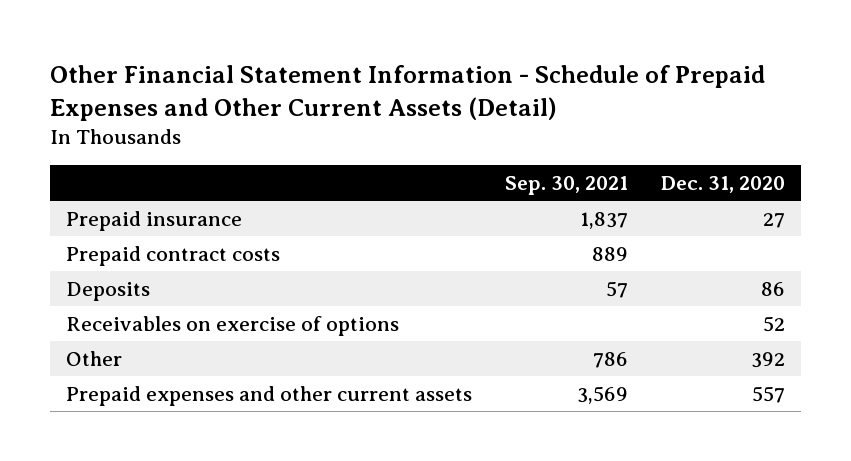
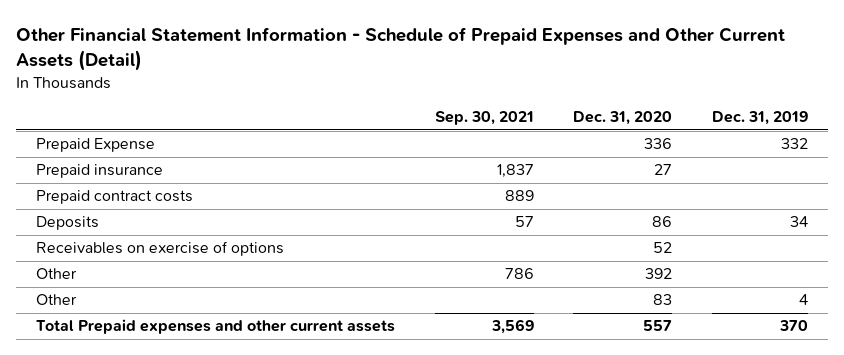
none -> [712,111,809,126] Dec. 31, 2019
none -> [35,138,155,153] Prepaid Expense
none -> [35,294,77,306] Other
[66,385,473,406] Prepaid expenses and other current assets -> [35,319,395,335] Total Prepaid expenses and other current assets

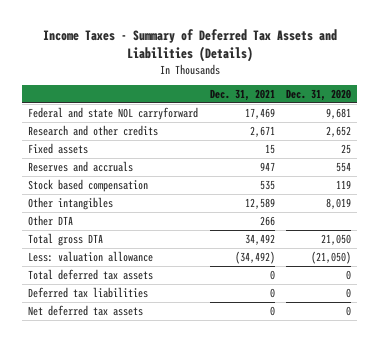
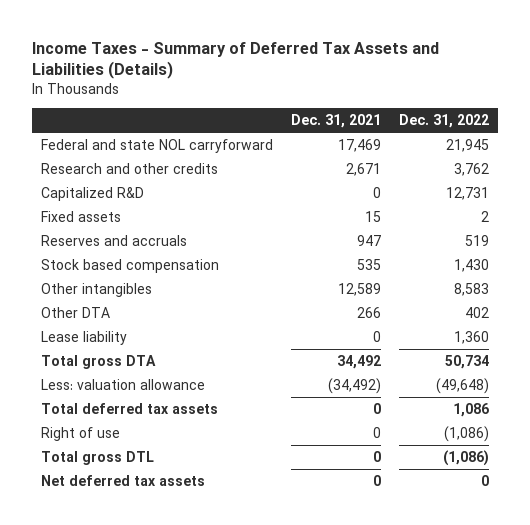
[286,89,352,102] Dec. 31, 2020 -> none
none -> [398,114,489,129] Dec. 31, 2022
none -> [40,186,144,201] Capitalized R&D
none -> [40,330,127,345] Lease liability
[28,286,149,298] Deferred tax liabilities -> none
none -> [40,426,120,441] Right of use
none -> [40,450,154,465] Total gross DTL

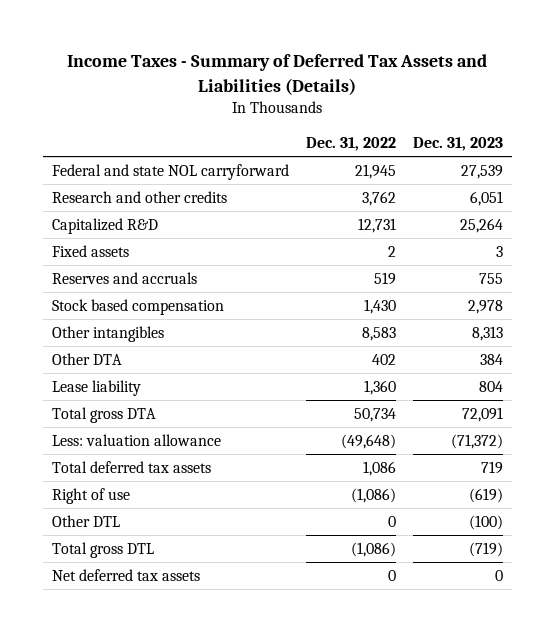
[290,114,381,129] Dec. 31, 2021 -> none
none -> [413,137,504,152] Dec. 31, 2023
none -> [51,514,120,527] Other DTL

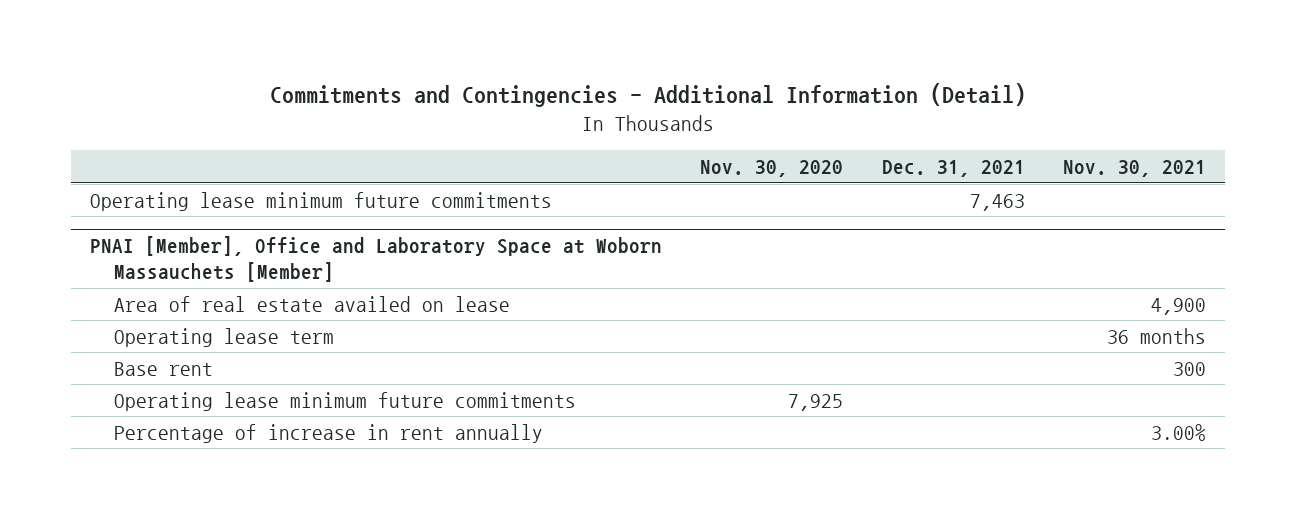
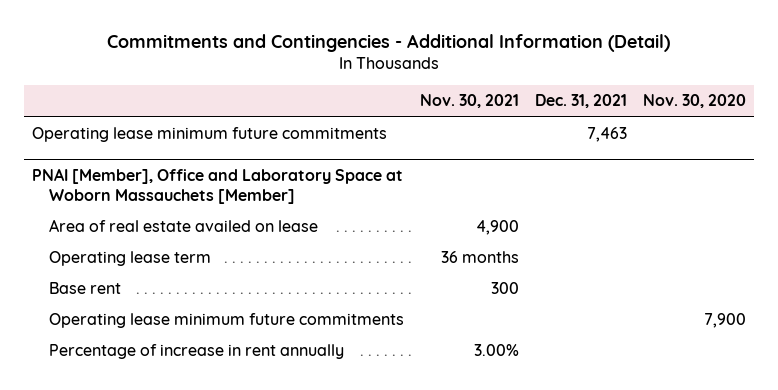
[788,393,844,411] 7,925 -> [704,313,747,329] 7,900

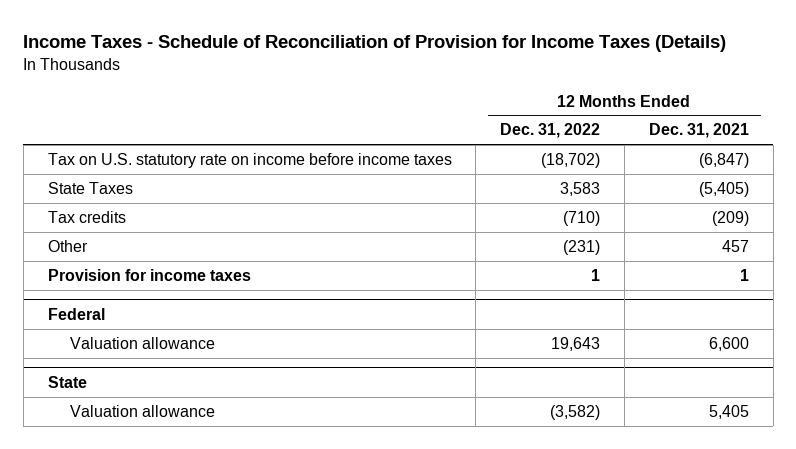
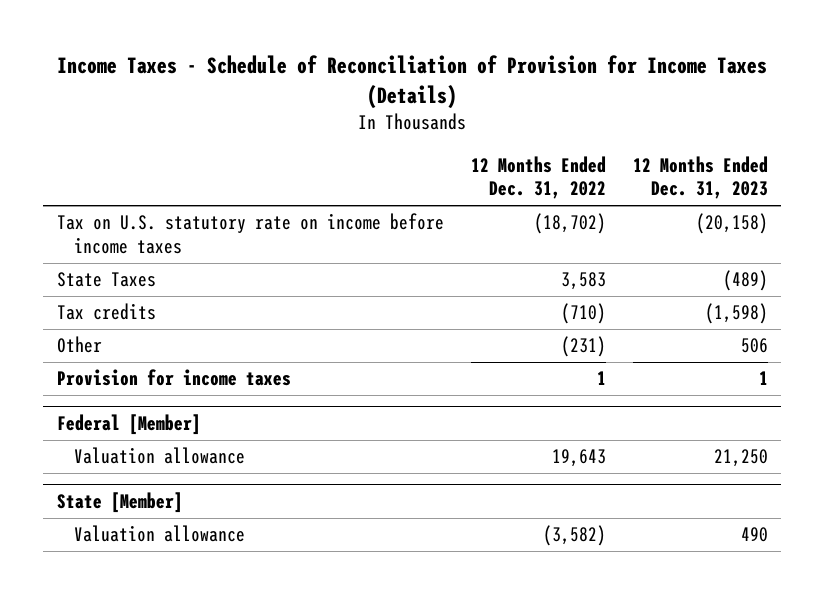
[648,123,749,139] Dec. 31, 2021 -> none
none -> [632,155,768,200] 12 Months Ended Dec. 31, 2023
[47,307,105,320] Federal -> [56,414,201,436] Federal [Member]
[47,375,87,388] State -> [56,492,183,514] State [Member]

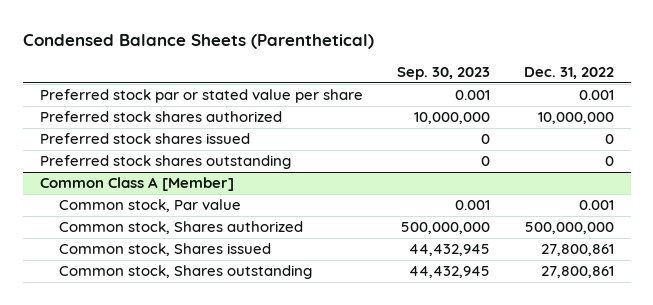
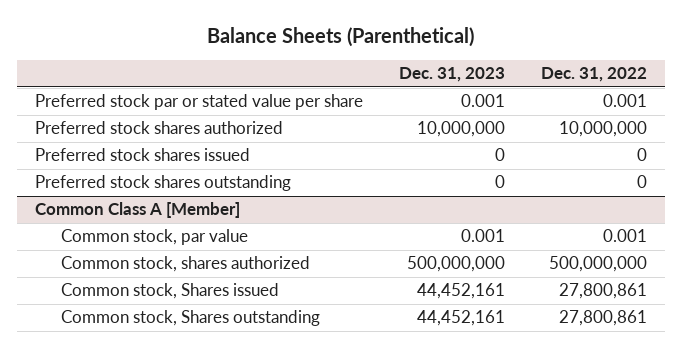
[22,33,374,49] Condensed Balance Sheets (Parenthetical) -> [206,27,474,48] Balance Sheets (Parenthetical)
[396,67,490,81] Sep. 30, 2023 -> none
none -> [398,67,505,83] Dec. 31, 2023
[59,199,242,213] Common stock, Par value -> [61,229,249,246] Common stock, par value
[59,221,304,235] Common stock, Shares authorized -> [61,256,311,273] Common stock, shares authorized

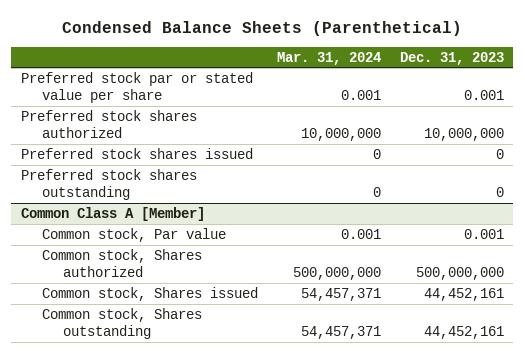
[206,27,474,48] Balance Sheets (Parenthetical) -> [62,20,463,36] Condensed Balance Sheets (Parenthetical)
[540,67,647,83] Dec. 31, 2022 -> none
none -> [276,51,381,65] Mar. 31, 2024
[61,229,249,246] Common stock, par value -> [42,227,227,242] Common stock, Par value
[61,256,311,273] Common stock, shares authorized -> [42,248,203,278] Common stock, Shares authorized

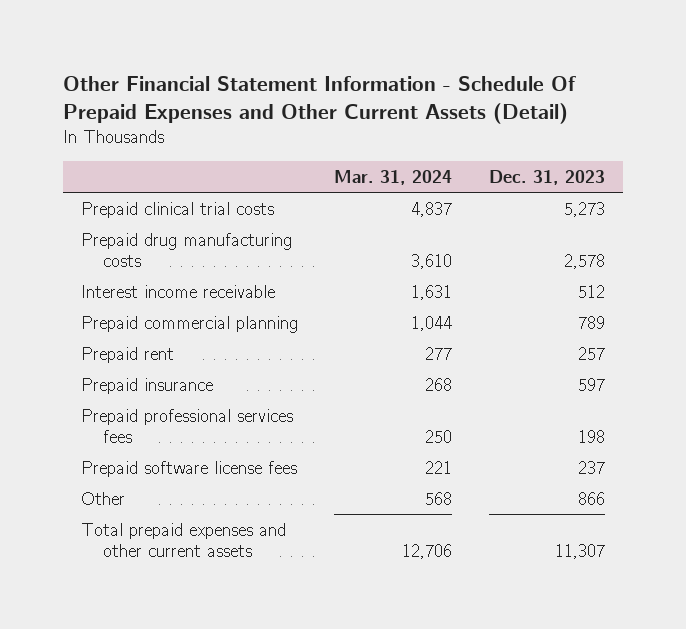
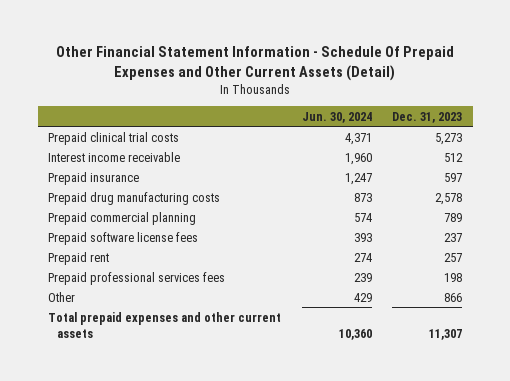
[334,169,453,185] Mar. 31, 2024 -> none
none -> [301,111,372,123] Jun. 30, 2024
[80,377,213,394] Prepaid insurance -> [47,171,139,185] Prepaid insurance
[80,232,292,267] Prepaid drug manufacturing costs -> [47,191,220,205] Prepaid drug manufacturing costs
[80,460,297,477] Prepaid software license fees -> [47,231,198,245] Prepaid software license fees

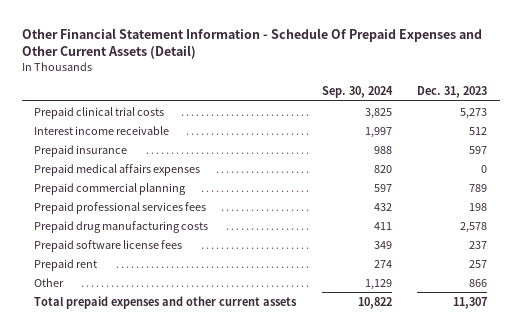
[301,111,372,123] Jun. 30, 2024 -> none
none -> [321,86,393,99] Sep. 30, 2024
none -> [34,163,201,176] Prepaid medical affairs expenses
[47,271,225,285] Prepaid professional services fees -> [34,201,207,214] Prepaid professional services fees
[47,191,220,205] Prepaid drug manufacturing costs -> [34,220,209,233] Prepaid drug manufacturing costs

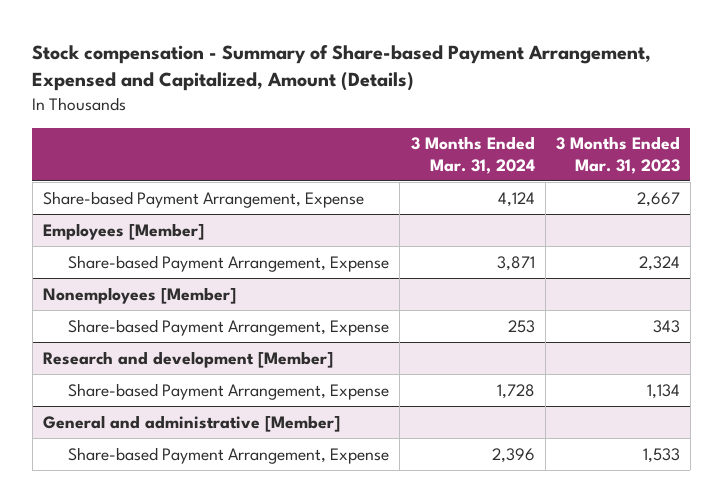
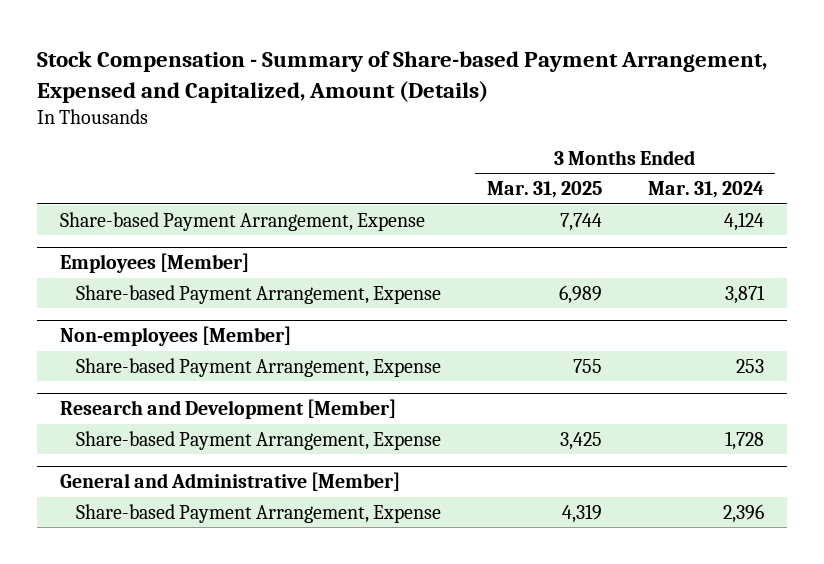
[32,45,652,92] Stock compensation - Summary of Share-based Payment Arrangement, Expensed and Capitalized, Amount (Details) -> [37,51,768,103] Stock Compensation - Summary of Share-based Payment Arrangement, Expensed and Capitalized, Amount (Details)
[555,136,680,174] 3 Months Ended Mar. 31, 2023 -> none
none -> [486,181,602,199] Mar. 31, 2025
[42,286,236,304] Nonemployees [Member] -> [60,326,292,347] Non-employees [Member]
[42,350,333,368] Research and development [Member] -> [60,399,397,420] Research and Development [Member]
[42,414,340,432] General and administrative [Member] -> [60,472,401,492] General and Administrative [Member]

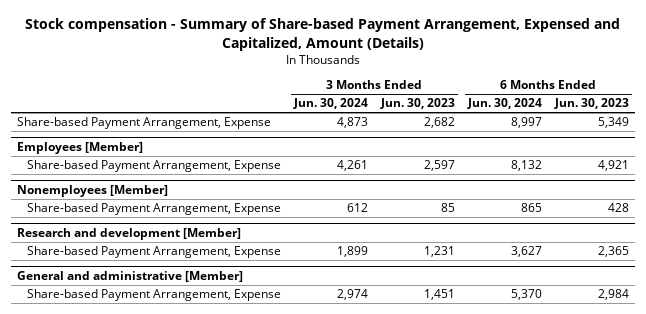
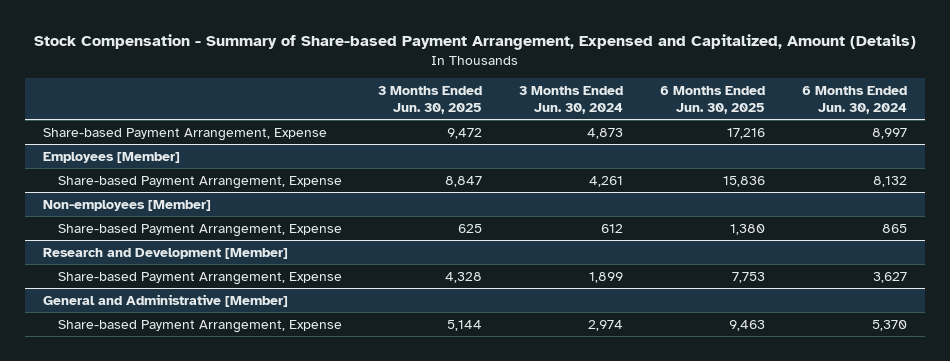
[25,18,621,51] Stock compensation - Summary of Share-based Payment Arrangement, Expensed and Capitalized, Amount (Details) -> [33,34,916,51] Stock Compensation - Summary of Share-based Payment Arrangement, Expensed and Capitalized, Amount (Details)
[379,98,455,110] Jun. 30, 2023 -> none
[553,98,629,110] Jun. 30, 2023 -> none
none -> [378,85,483,114] 3 Months Ended Jun. 30, 2025
none -> [659,85,765,114] 6 Months Ended Jun. 30, 2025
[17,185,169,198] Nonemployees [Member] -> [43,199,212,211] Non-employees [Member]
[17,228,242,241] Research and development [Member] -> [43,247,289,259] Research and Development [Member]
[17,271,244,283] General and administrative [Member] -> [43,293,289,307] General and Administrative [Member]

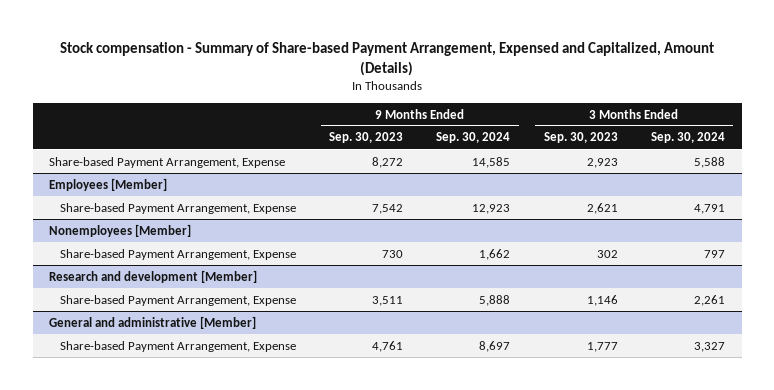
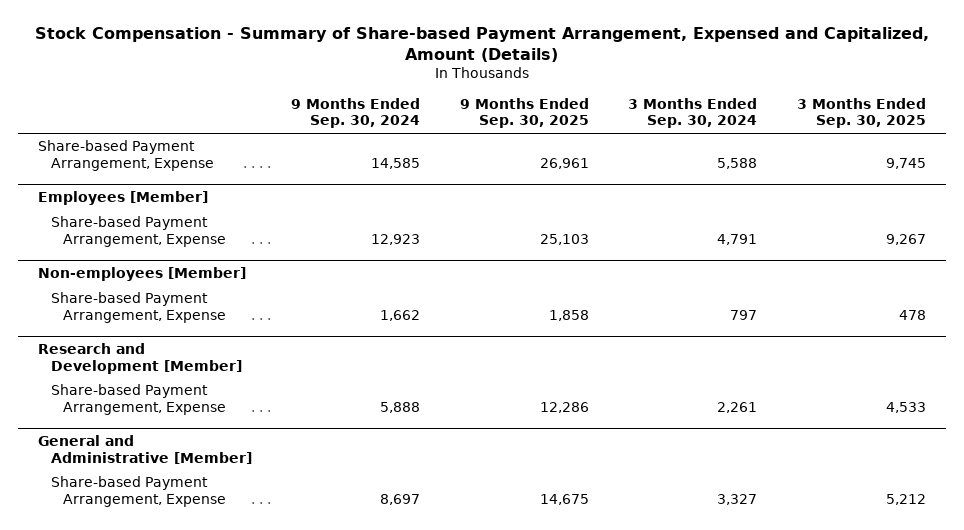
[60,41,715,76] Stock compensation - Summary of Share-based Payment Arrangement, Expensed and Capitalized, Amount (Details) -> [35,27,930,62] Stock Compensation - Summary of Share-based Payment Arrangement, Expensed and Capitalized, Amount (Details)
[329,132,404,144] Sep. 30, 2023 -> none
[543,132,618,144] Sep. 30, 2023 -> none
none -> [459,97,589,129] 9 Months Ended Sep. 30, 2025
none -> [797,97,927,129] 3 Months Ended Sep. 30, 2025
[49,223,192,237] Nonemployees [Member] -> [38,266,247,281] Non-employees [Member]
[49,269,258,283] Research and development [Member] -> [38,342,242,374] Research and Development [Member]
[49,315,257,329] General and administrative [Member] -> [38,434,252,464] General and Administrative [Member]

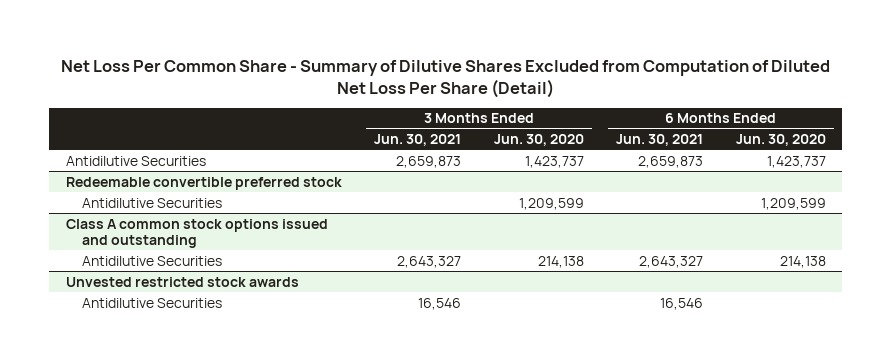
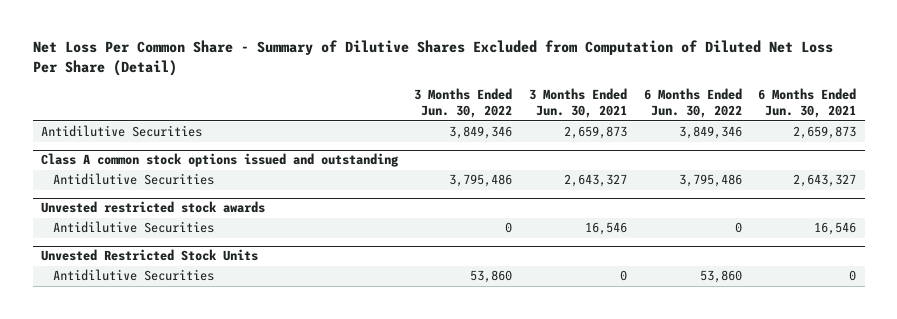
[493,134,584,147] Jun. 30, 2020 -> none
[736,134,827,147] Jun. 30, 2020 -> none
none -> [414,88,513,119] 3 Months Ended Jun. 30, 2022
none -> [643,88,742,119] 6 Months Ended Jun. 30, 2022
[65,176,342,190] Redeemable convertible preferred stock -> none
[82,197,223,208] Antidilutive Securities -> none
none -> [40,249,258,262] Unvested Restricted Stock Units
none -> [52,269,214,282] Antidilutive Securities

